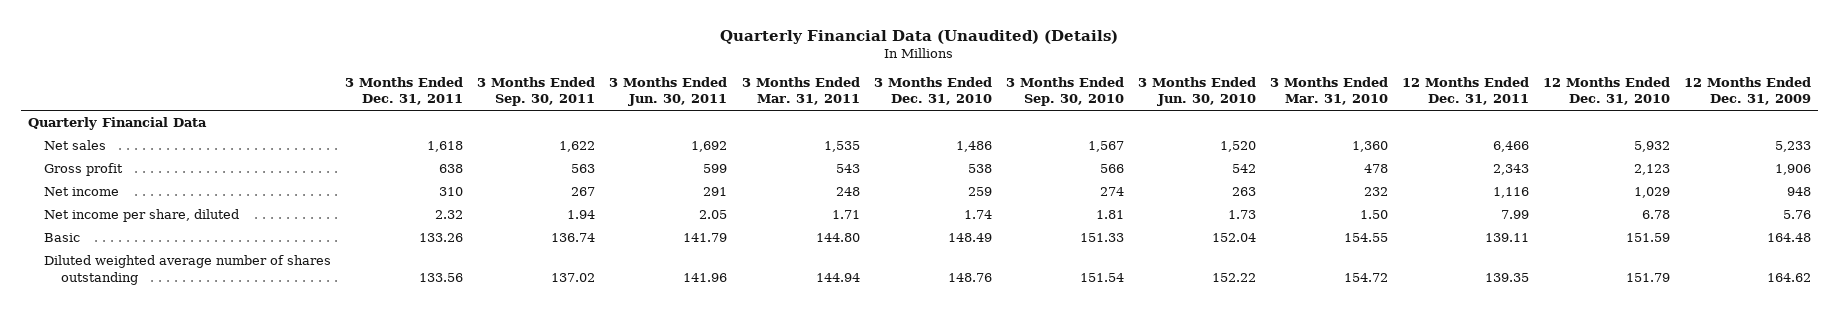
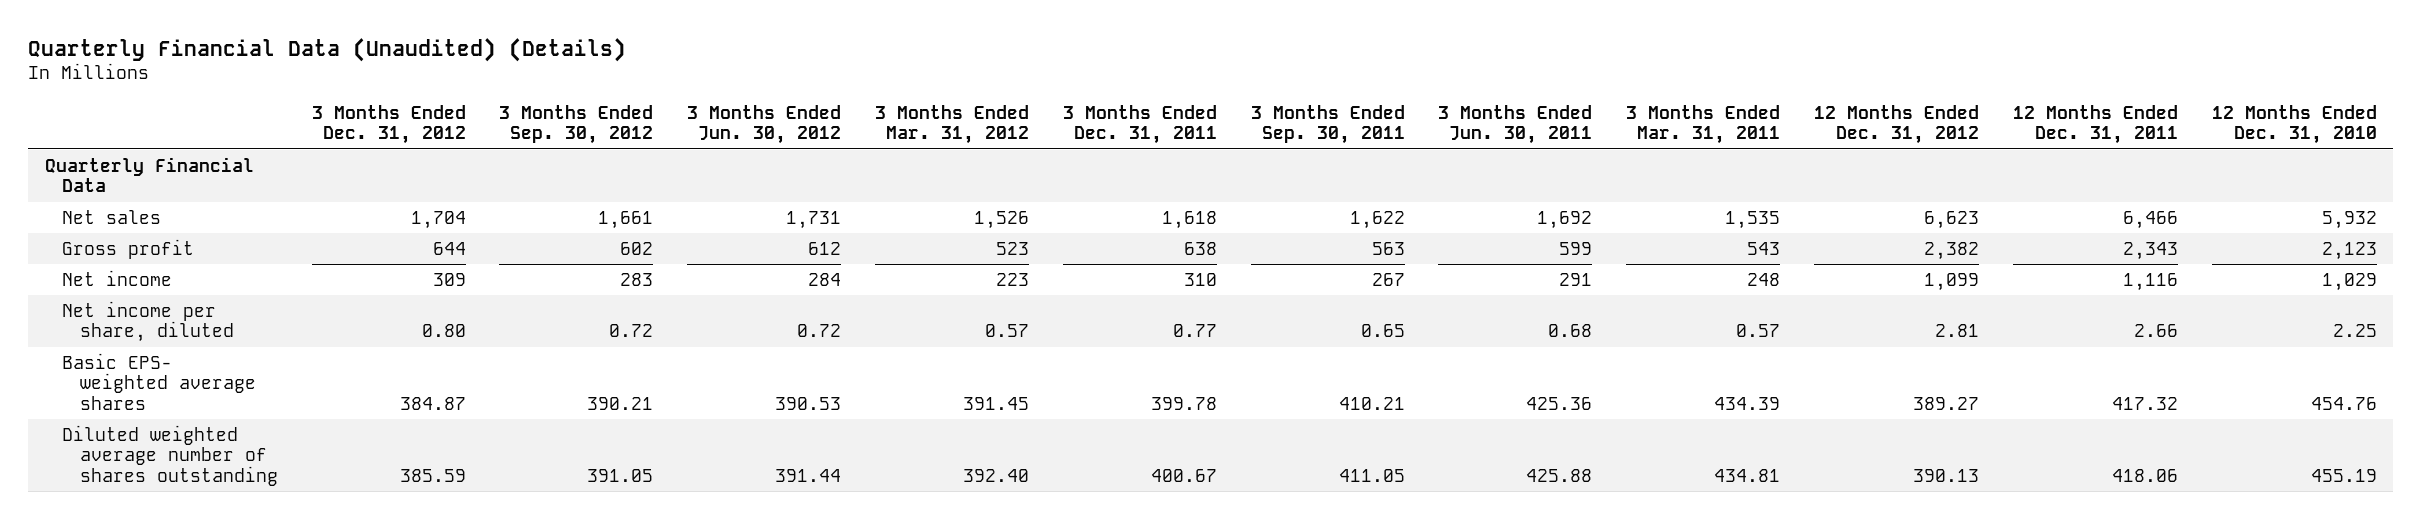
[873,76,992,106] 3 Months Ended Dec. 31, 2010 -> none
[1005,76,1124,107] 3 Months Ended Sep. 30, 2010 -> none
[1137,76,1256,107] 3 Months Ended Jun. 30, 2010 -> none
[1269,76,1388,106] 3 Months Ended Mar. 31, 2010 -> none
[1684,76,1812,106] 12 Months Ended Dec. 31, 2009 -> none
none -> [311,104,466,145] 3 Months Ended Dec. 31, 2012
none -> [499,104,654,145] 3 Months Ended Sep. 30, 2012
none -> [687,104,842,145] 3 Months Ended Jun. 30, 2012
none -> [875,104,1030,145] 3 Months Ended Mar. 31, 2012
none -> [1813,104,1979,145] 12 Months Ended Dec. 31, 2012
[435,210,464,220] 2.32 -> [1172,324,1217,338] 0.77
[567,210,596,220] 1.94 -> [1360,324,1405,338] 0.65
[699,210,728,220] 2.05 -> [1548,324,1593,338] 0.68
[831,210,860,220] 1.71 -> [1736,324,1781,338] 0.57
[1500,210,1529,220] 7.99 -> [2133,324,2178,338] 2.66
[1641,210,1670,220] 6.78 -> [2332,324,2377,338] 2.25
[44,233,81,243] Basic -> [62,352,256,410] Basic EPS- weighted average shares
[419,233,464,243] 133.26 -> [1150,396,1217,410] 399.78
[551,233,596,243] 136.74 -> [1338,396,1405,410] 410.21
[683,233,728,243] 141.79 -> [1526,396,1593,410] 425.36
[815,233,860,243] 144.80 -> [1714,396,1781,410] 434.39
[1484,233,1529,243] 139.11 -> [2111,396,2178,410] 417.32
[1625,233,1670,243] 151.59 -> [2310,396,2377,410] 454.76
[419,272,464,282] 133.56 -> [1150,468,1217,482] 400.67
[551,272,596,282] 137.02 -> [1338,468,1405,482] 411.05
[683,272,728,282] 141.96 -> [1526,468,1593,482] 425.88
[815,272,860,282] 144.94 -> [1714,468,1781,482] 434.81
[1484,272,1529,282] 139.35 -> [2111,468,2178,482] 418.06
[1625,272,1670,282] 151.79 -> [2310,468,2377,482] 455.19

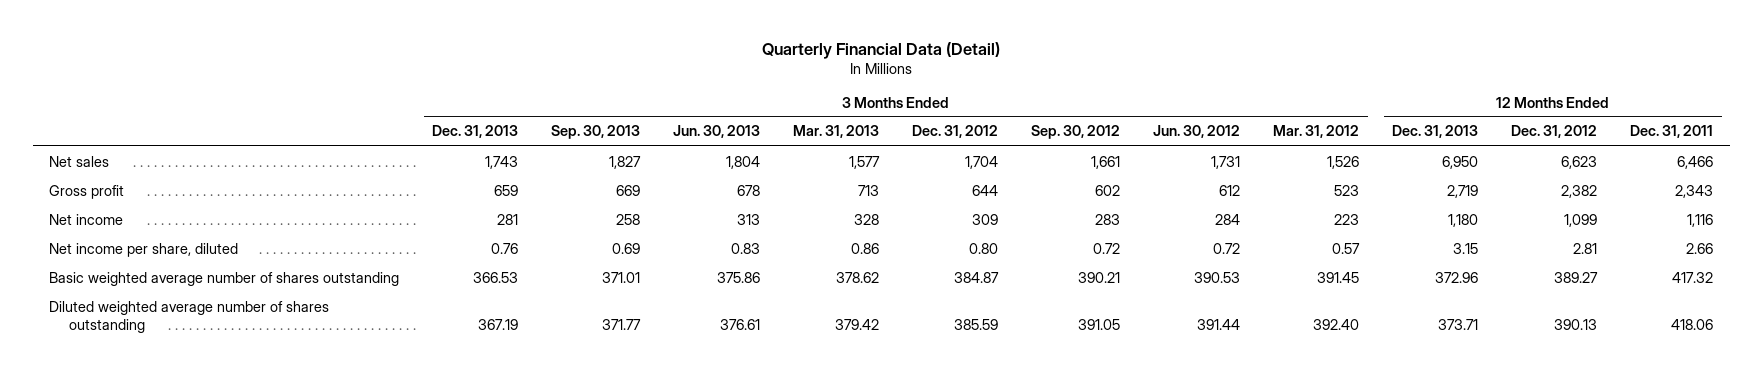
[28,37,627,62] Quarterly Financial Data (Unaudited) (Details) -> [762,41,1001,59] Quarterly Financial Data (Detail)
[1062,104,1217,145] 3 Months Ended Dec. 31, 2011 -> none
[1250,104,1405,145] 3 Months Ended Sep. 30, 2011 -> none
[1438,104,1593,145] 3 Months Ended Jun. 30, 2011 -> none
[1626,104,1781,145] 3 Months Ended Mar. 31, 2011 -> none
[2211,104,2377,145] 12 Months Ended Dec. 31, 2010 -> none
none -> [432,125,519,139] Dec. 31, 2013
none -> [551,125,641,140] Sep. 30, 2013
none -> [673,125,761,139] Jun. 30, 2013
none -> [793,125,880,139] Mar. 31, 2013
none -> [1392,125,1479,139] Dec. 31, 2013
[45,156,255,193] Quarterly Financial Data -> none
[62,352,256,410] Basic EPS- weighted average shares -> [49,271,400,286] Basic weighted average number of shares outstanding

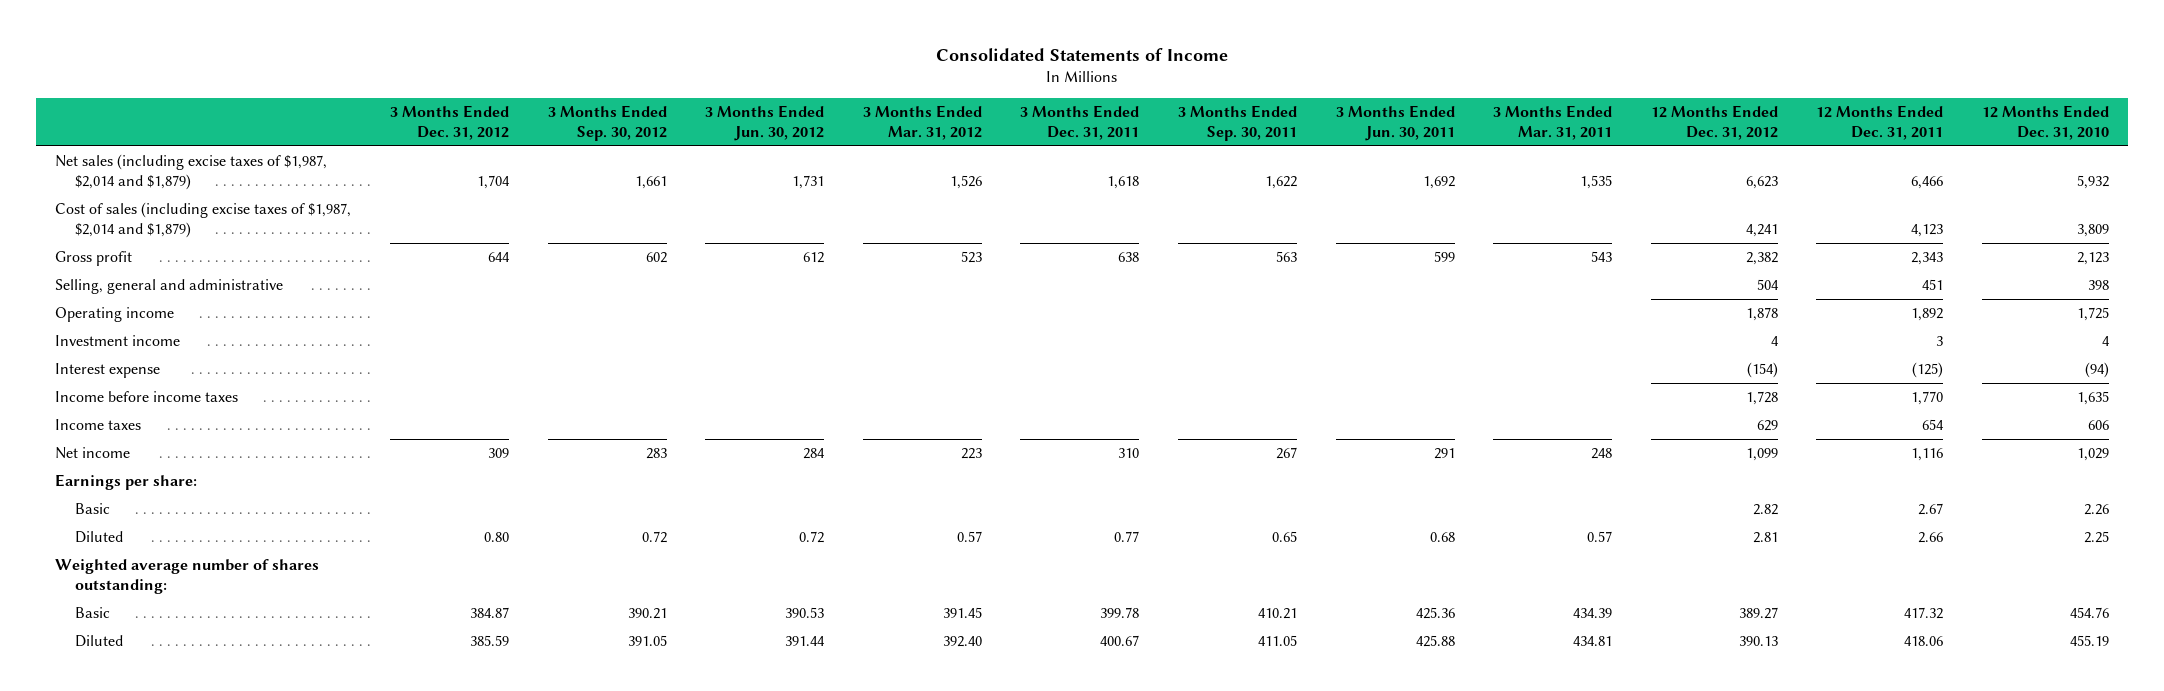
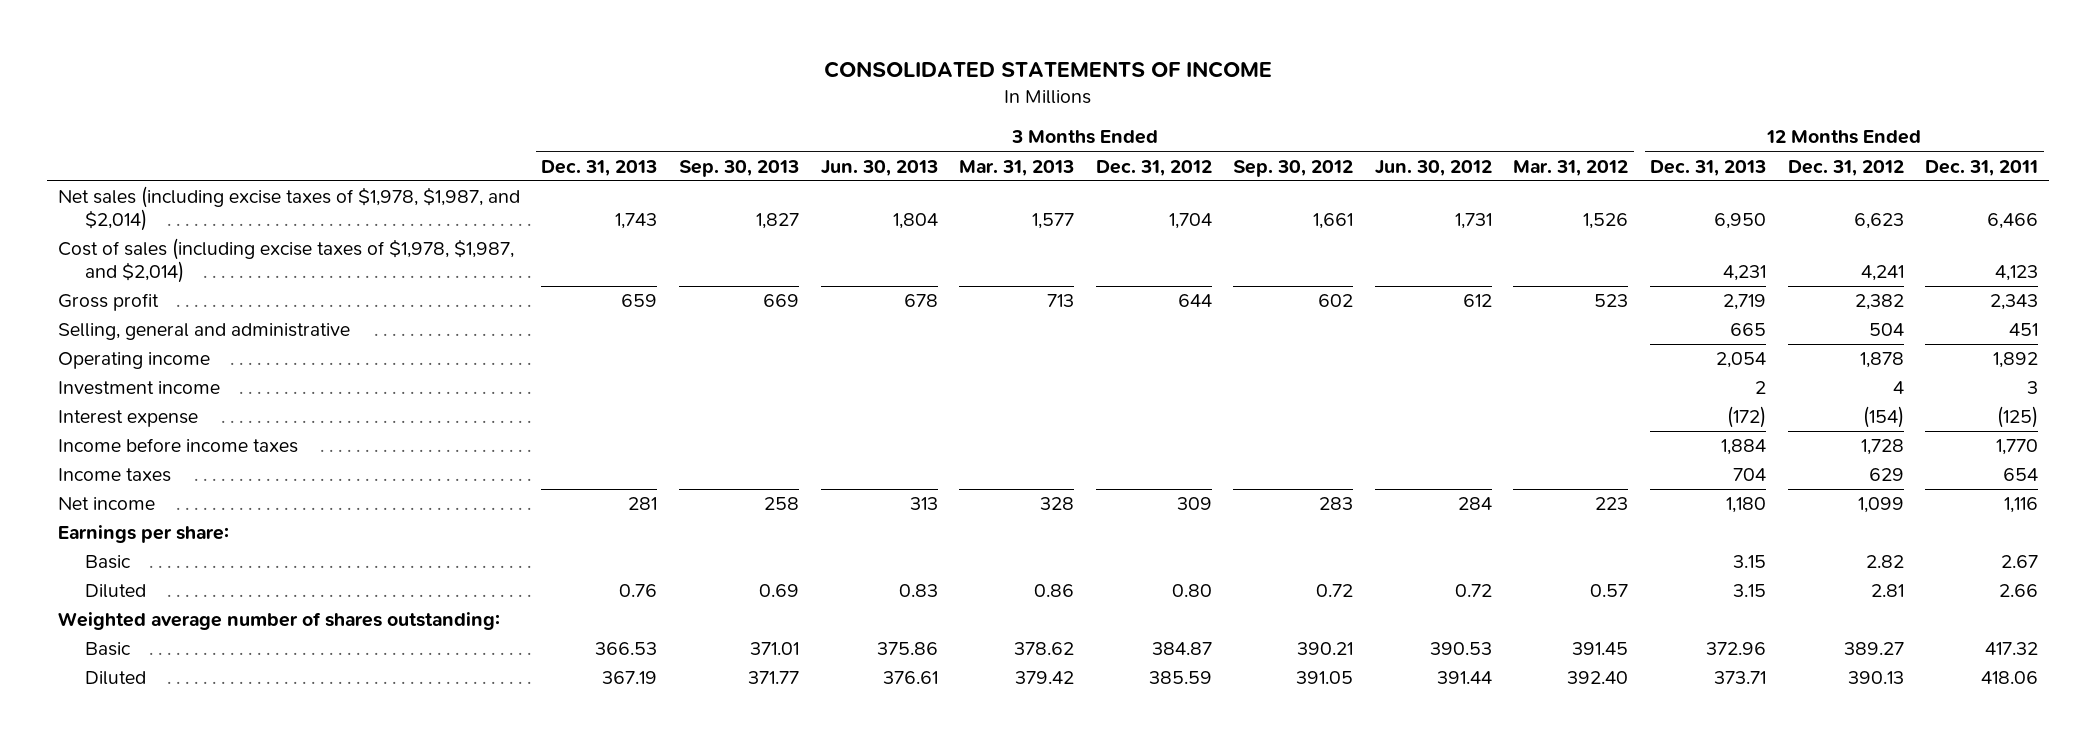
[936,47,1229,61] Consolidated Statements of Income -> [823,60,1272,78] CONSOLIDATED STATEMENTS OF INCOME
[1020,104,1140,141] 3 Months Ended Dec. 31, 2011 -> none
[1177,104,1297,142] 3 Months Ended Sep. 30, 2011 -> none
[1335,104,1455,142] 3 Months Ended Jun. 30, 2011 -> none
[1493,104,1613,141] 3 Months Ended Mar. 31, 2011 -> none
[1982,104,2110,141] 12 Months Ended Dec. 31, 2010 -> none
none -> [541,159,658,176] Dec. 31, 2013
none -> [679,159,800,177] Sep. 30, 2013
none -> [820,159,938,176] Jun. 30, 2013
none -> [959,159,1075,176] Mar. 31, 2013
none -> [1649,159,1766,176] Dec. 31, 2013
[55,154,328,191] Net sales (including excise taxes of $1,987, $2,014 and $1,879) -> [57,186,520,231] Net sales (including excise taxes of $1,978, $1,987, and $2,014)
[55,202,352,239] Cost of sales (including excise taxes of $1,987, $2,014 and $1,879) -> [57,238,514,283] Cost of sales (including excise taxes of $1,978, $1,987, and $2,014)

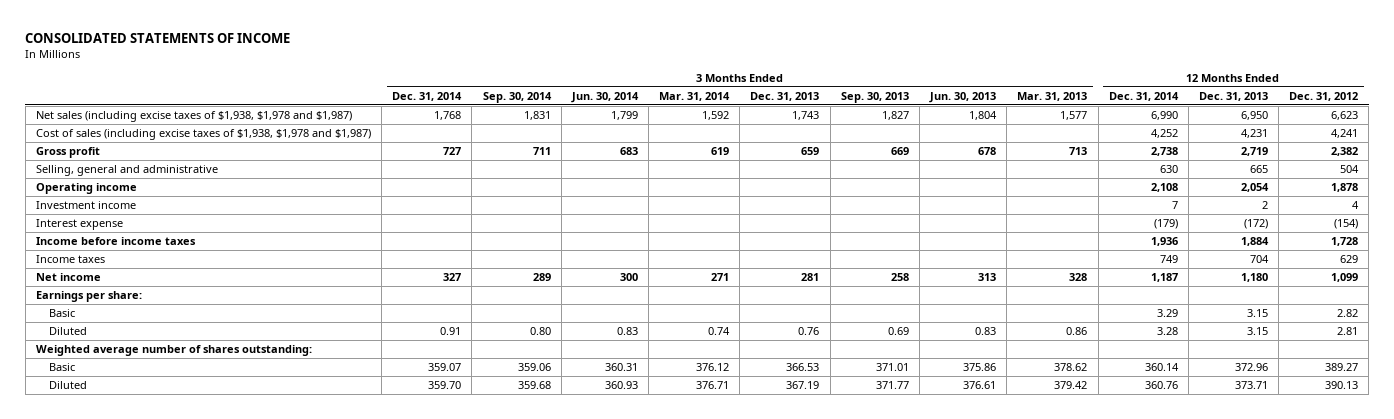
[1095,159,1212,176] Dec. 31, 2012 -> none
[1233,159,1354,177] Sep. 30, 2012 -> none
[1374,159,1492,176] Jun. 30, 2012 -> none
[1513,159,1629,176] Mar. 31, 2012 -> none
[1925,159,2039,176] Dec. 31, 2011 -> none
none -> [392,91,463,101] Dec. 31, 2014
none -> [482,91,552,103] Sep. 30, 2014
none -> [570,91,639,103] Jun. 30, 2014
none -> [659,91,731,101] Mar. 31, 2014
none -> [1108,91,1179,101] Dec. 31, 2014
[57,186,520,231] Net sales (including excise taxes of $1,978, $1,987, and $2,014) -> [35,111,352,123] Net sales (including excise taxes of $1,938, $1,978 and $1,987)
[57,238,514,283] Cost of sales (including excise taxes of $1,978, $1,987, and $2,014) -> [35,129,371,141] Cost of sales (including excise taxes of $1,938, $1,978 and $1,987)

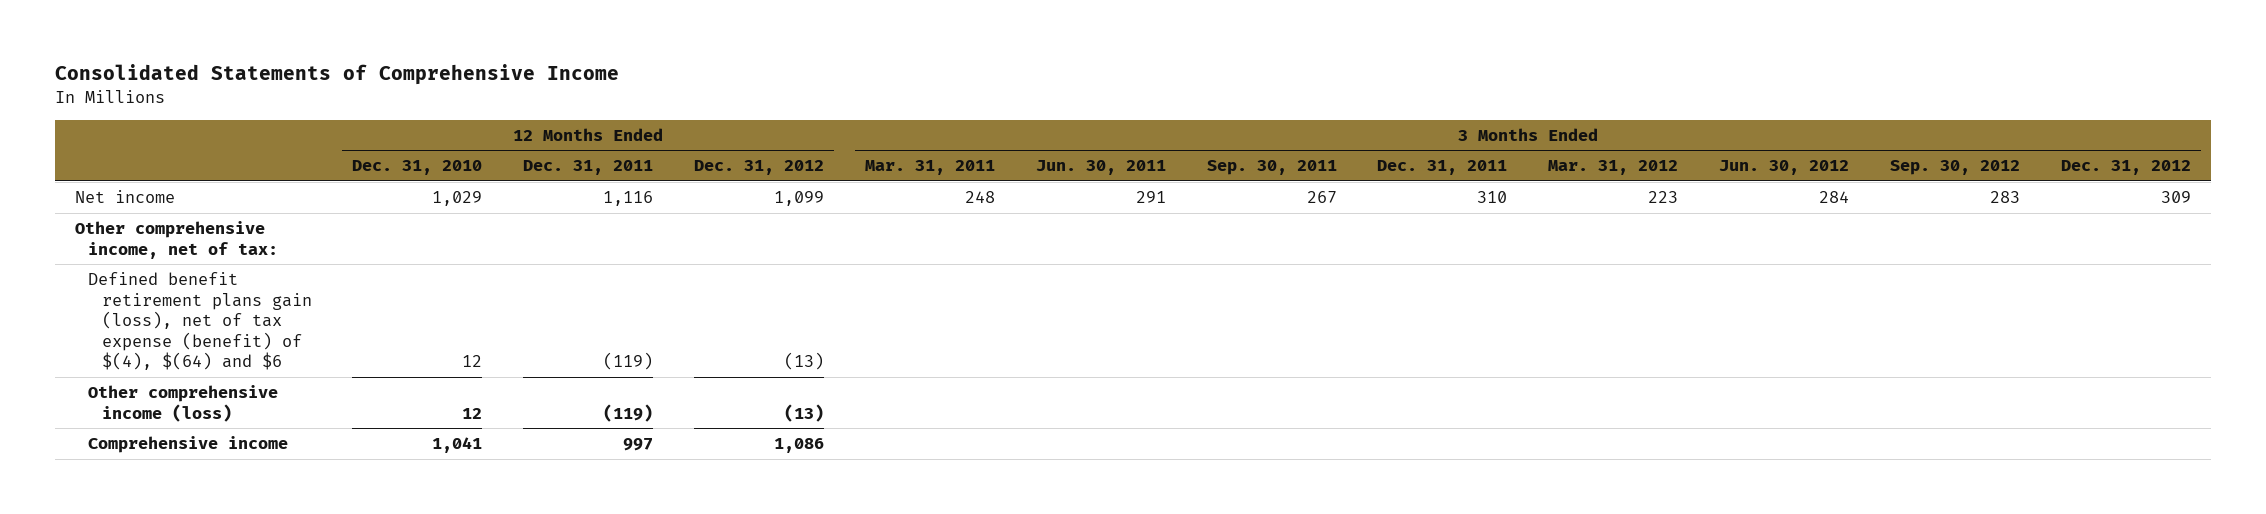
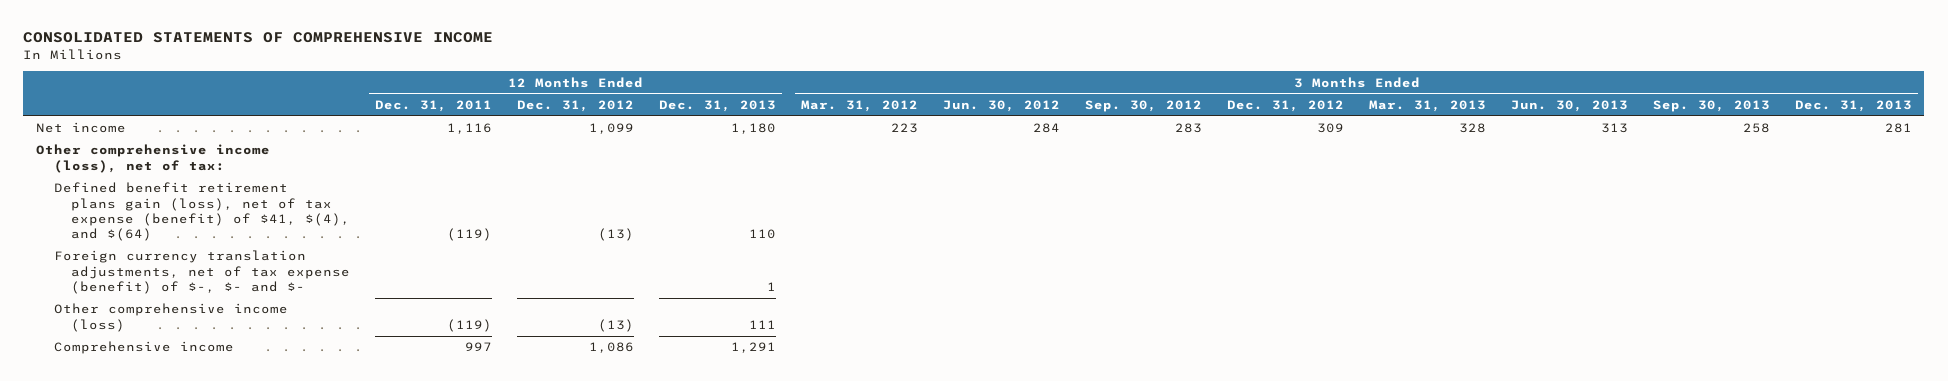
[54,64,619,86] Consolidated Statements of Comprehensive Income -> [23,32,494,44] CONSOLIDATED STATEMENTS OF COMPREHENSIVE INCOME
[352,160,483,176] Dec. 31, 2010 -> none
[864,160,995,176] Mar. 31, 2011 -> none
[1035,160,1166,176] Jun. 30, 2011 -> none
[1206,160,1337,176] Sep. 30, 2011 -> none
[1377,160,1508,176] Dec. 31, 2011 -> none
none -> [659,99,777,112] Dec. 31, 2013
none -> [1368,99,1486,112] Mar. 31, 2013
none -> [1510,99,1628,112] Jun. 30, 2013
none -> [1652,99,1770,112] Sep. 30, 2013
none -> [1794,99,1912,112] Dec. 31, 2013
[74,221,279,259] Other comprehensive income, net of tax: -> [35,144,270,173] Other comprehensive income (loss), net of tax:
[88,272,312,371] Defined benefit retirement plans gain (loss), net of tax expense (benefit) of $(4), $(64) and $6 -> [53,182,351,242] Defined benefit retirement plans gain (loss), net of tax expense (benefit) of $41, $(4), and $(64)
none -> [53,250,351,295] Foreign currency translation adjustments, net of tax expense (benefit) of $-, $- and $-

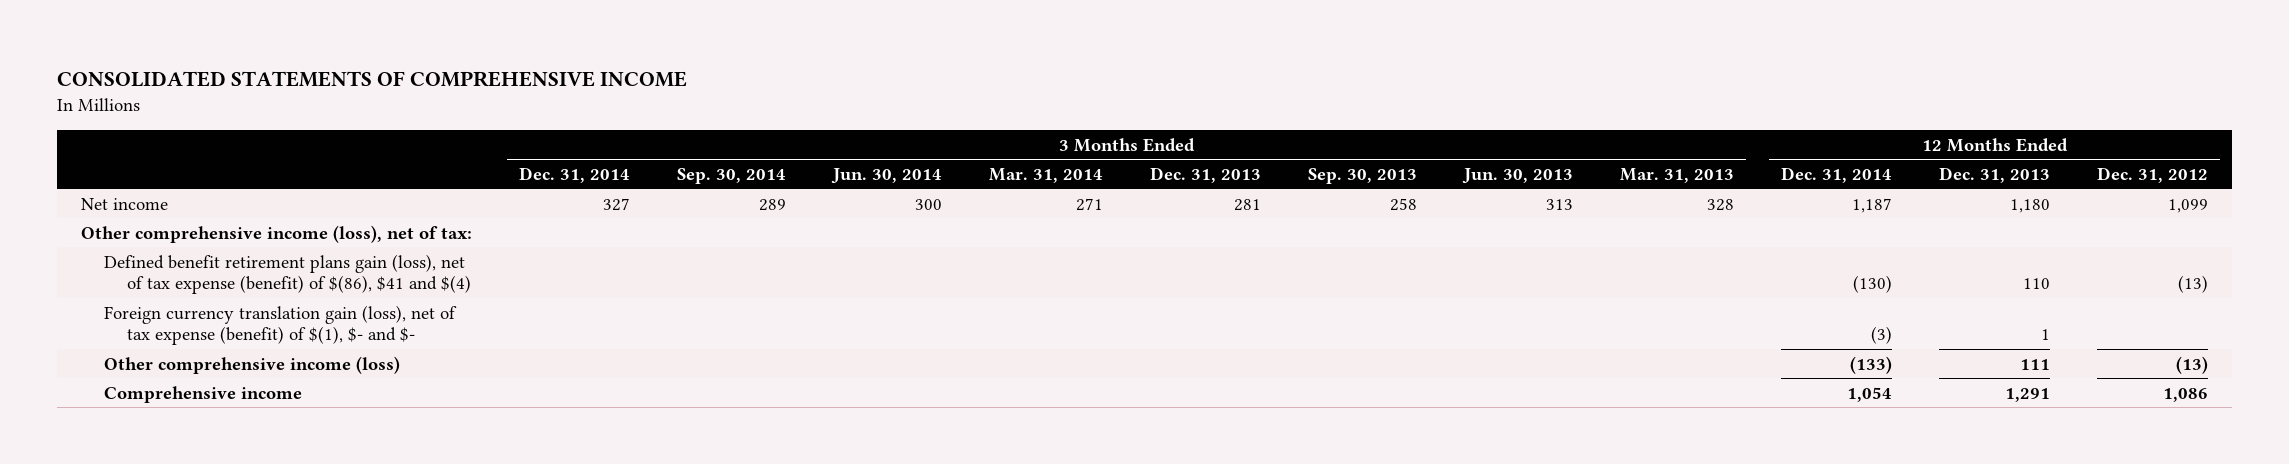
[375,99,493,112] Dec. 31, 2011 -> none
[801,99,919,112] Mar. 31, 2012 -> none
[943,99,1061,112] Jun. 30, 2012 -> none
[1085,99,1203,112] Sep. 30, 2012 -> none
[1227,99,1345,112] Dec. 31, 2012 -> none
none -> [518,166,630,183] Dec. 31, 2014
none -> [676,167,786,184] Sep. 30, 2014
none -> [830,167,942,184] Jun. 30, 2014
none -> [988,167,1103,183] Mar. 31, 2014
none -> [1781,166,1893,183] Dec. 31, 2014
[53,182,351,242] Defined benefit retirement plans gain (loss), net of tax expense (benefit) of $41, $(4), and $(64) -> [104,253,472,295] Defined benefit retirement plans gain (loss), net of tax expense (benefit) of $(86), $41 and $(4)
[53,250,351,295] Foreign currency translation adjustments, net of tax expense (benefit) of $-, $- and $- -> [104,304,458,346] Foreign currency translation gain (loss), net of tax expense (benefit) of $(1), $- and $-

